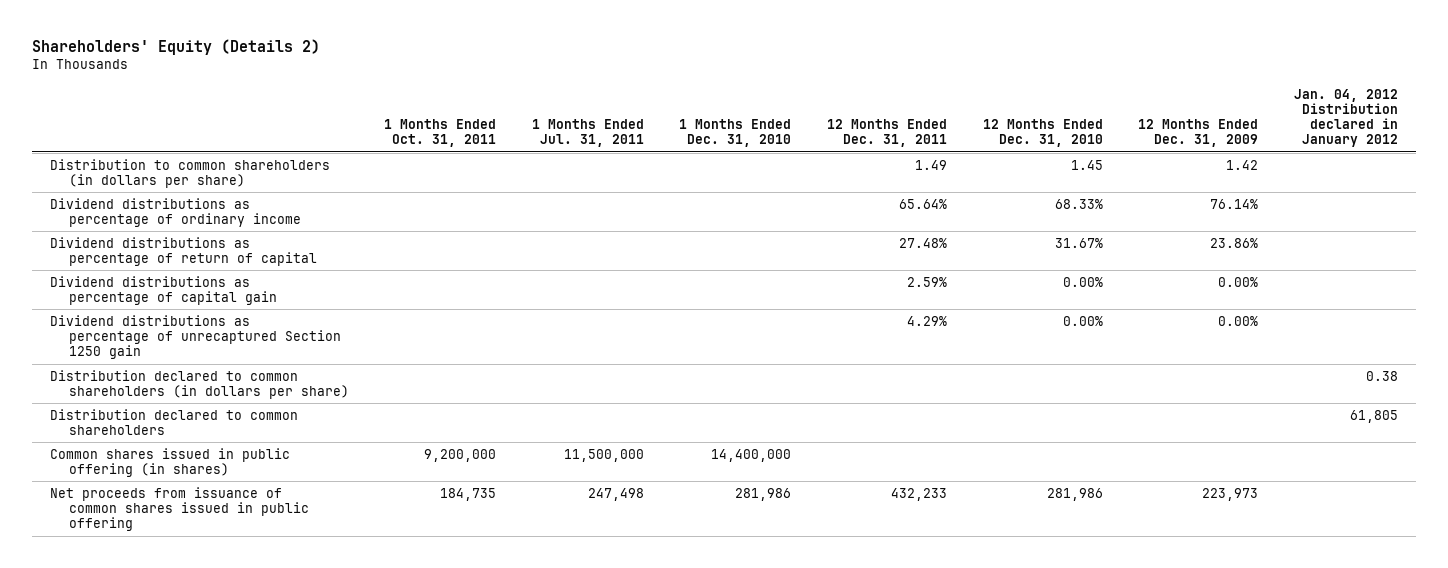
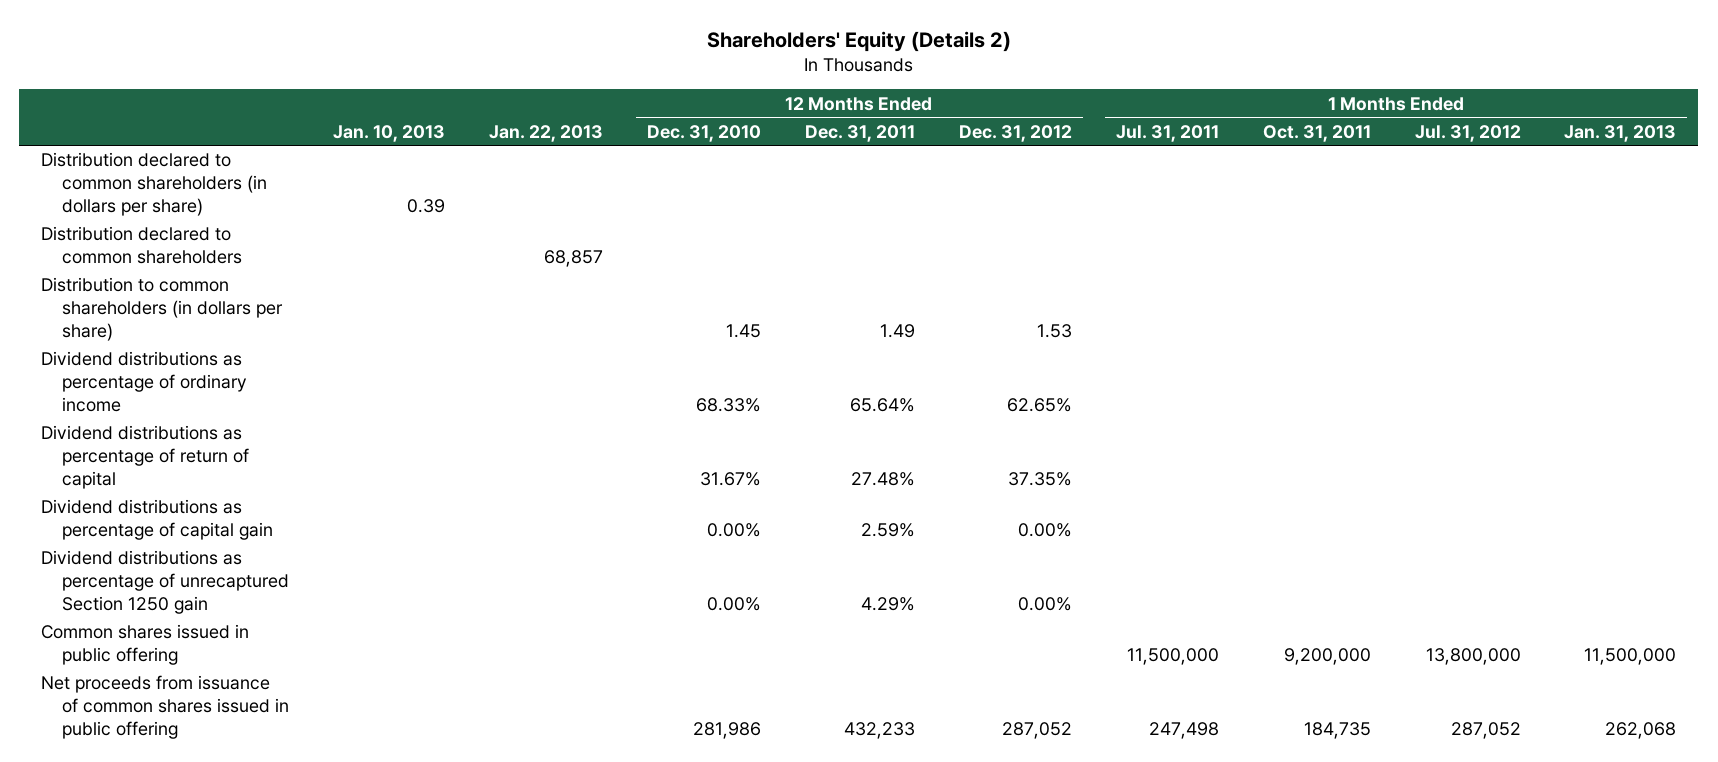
[679,119,792,148] 1 Months Ended Dec. 31, 2010 -> none
[1138,119,1259,148] 12 Months Ended Dec. 31, 2009 -> none
[1293,88,1398,148] Jan. 04, 2012 Distribution declared in January 2012 -> none
none -> [332,124,445,142] Jan. 10, 2013
none -> [488,124,603,142] Jan. 22, 2013
none -> [958,124,1072,142] Dec. 31, 2012
none -> [1414,124,1521,142] Jul. 31, 2012
none -> [1564,124,1677,142] Jan. 31, 2013
[49,369,349,400] Distribution declared to common shareholders (in dollars per share) -> [41,152,267,217] Distribution declared to common shareholders (in dollars per share)
[49,408,298,436] Distribution declared to common shareholders -> [41,226,242,265] Distribution declared to common shareholders
[49,447,290,478] Common shares issued in public offering (in shares) -> [41,624,250,666] Common shares issued in public offering

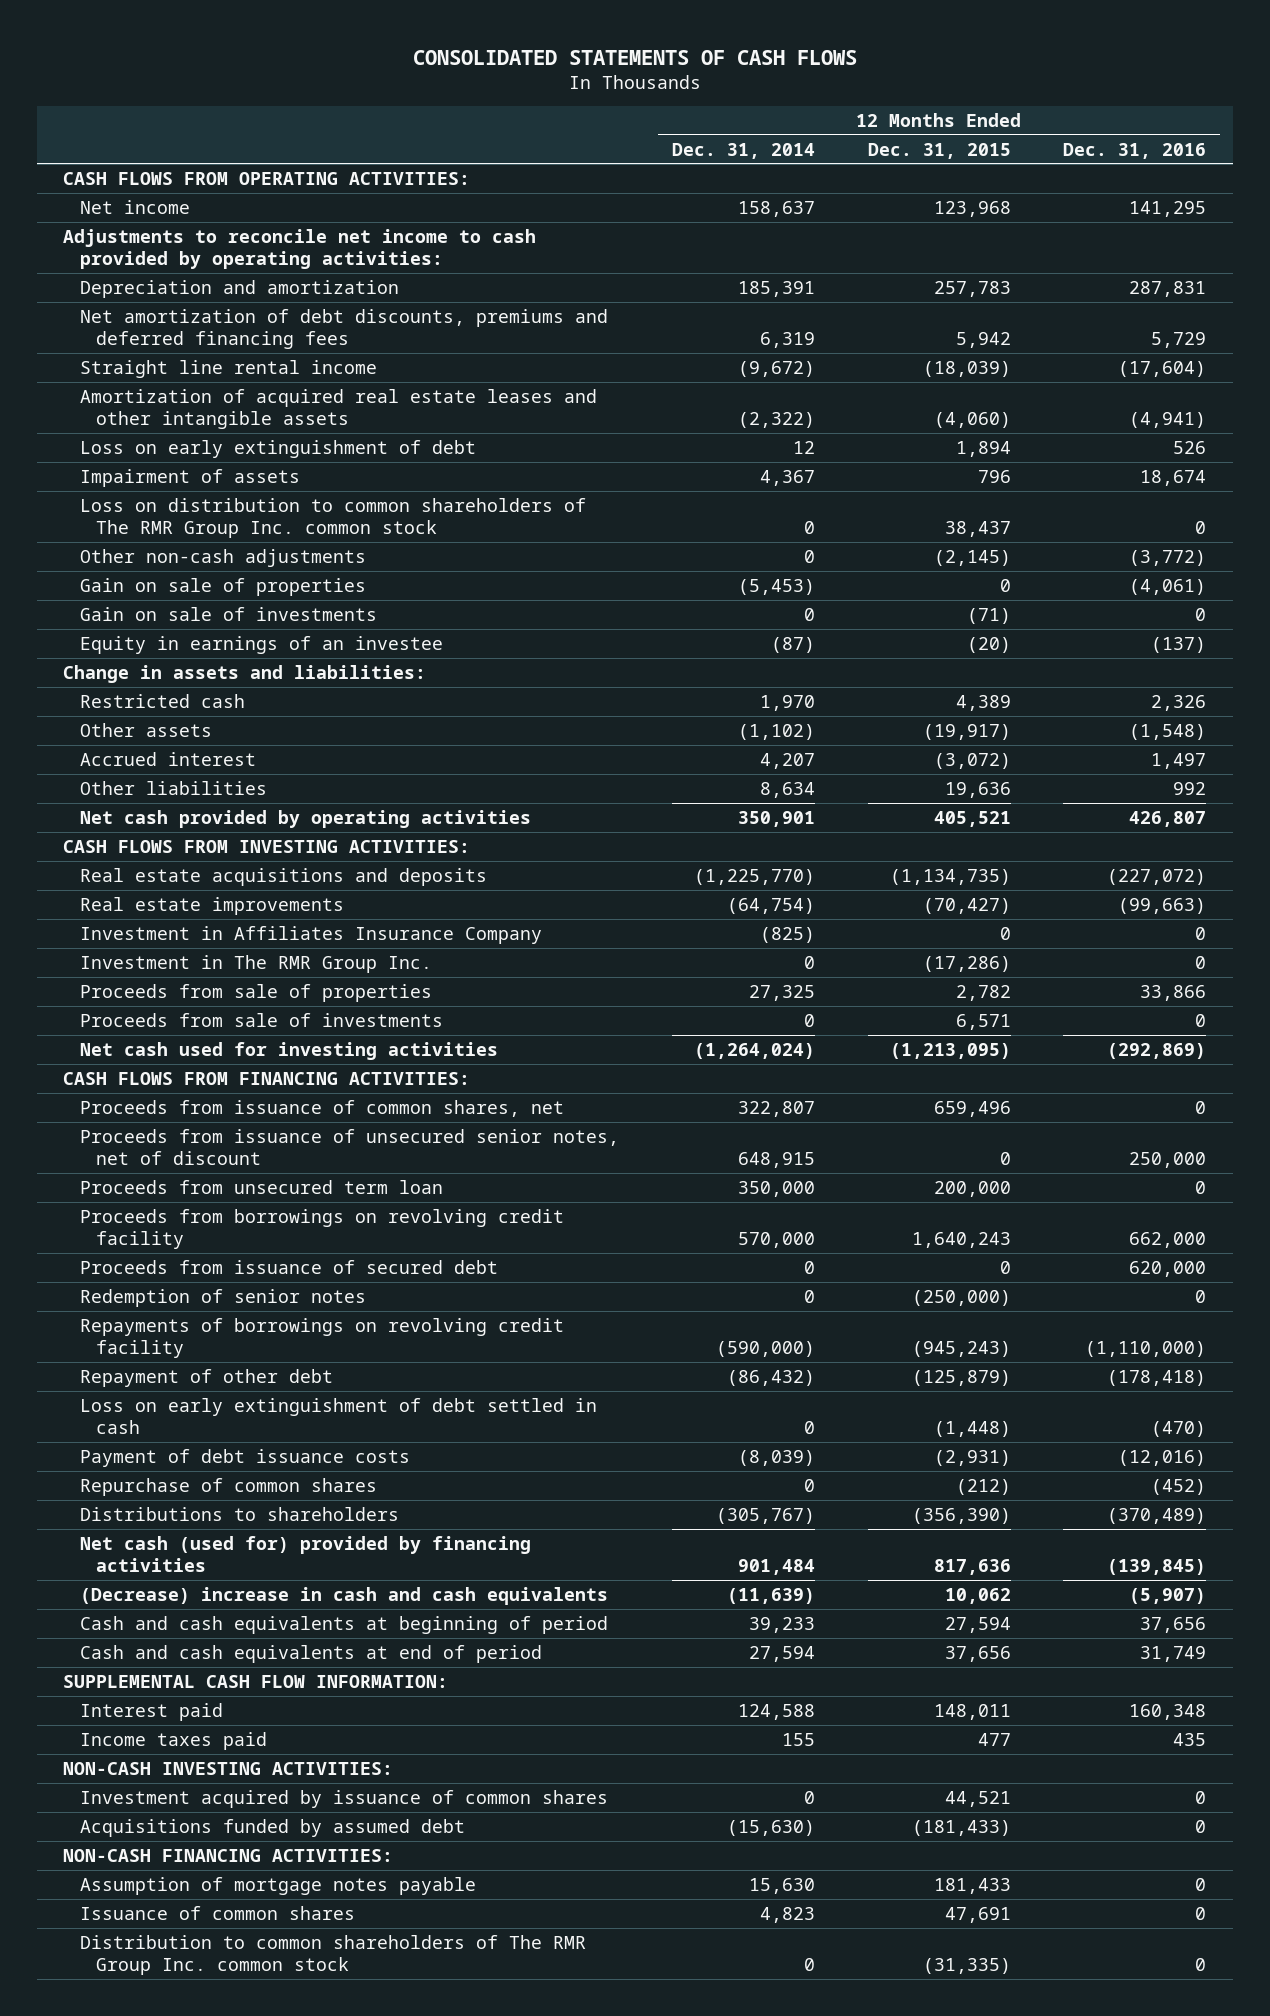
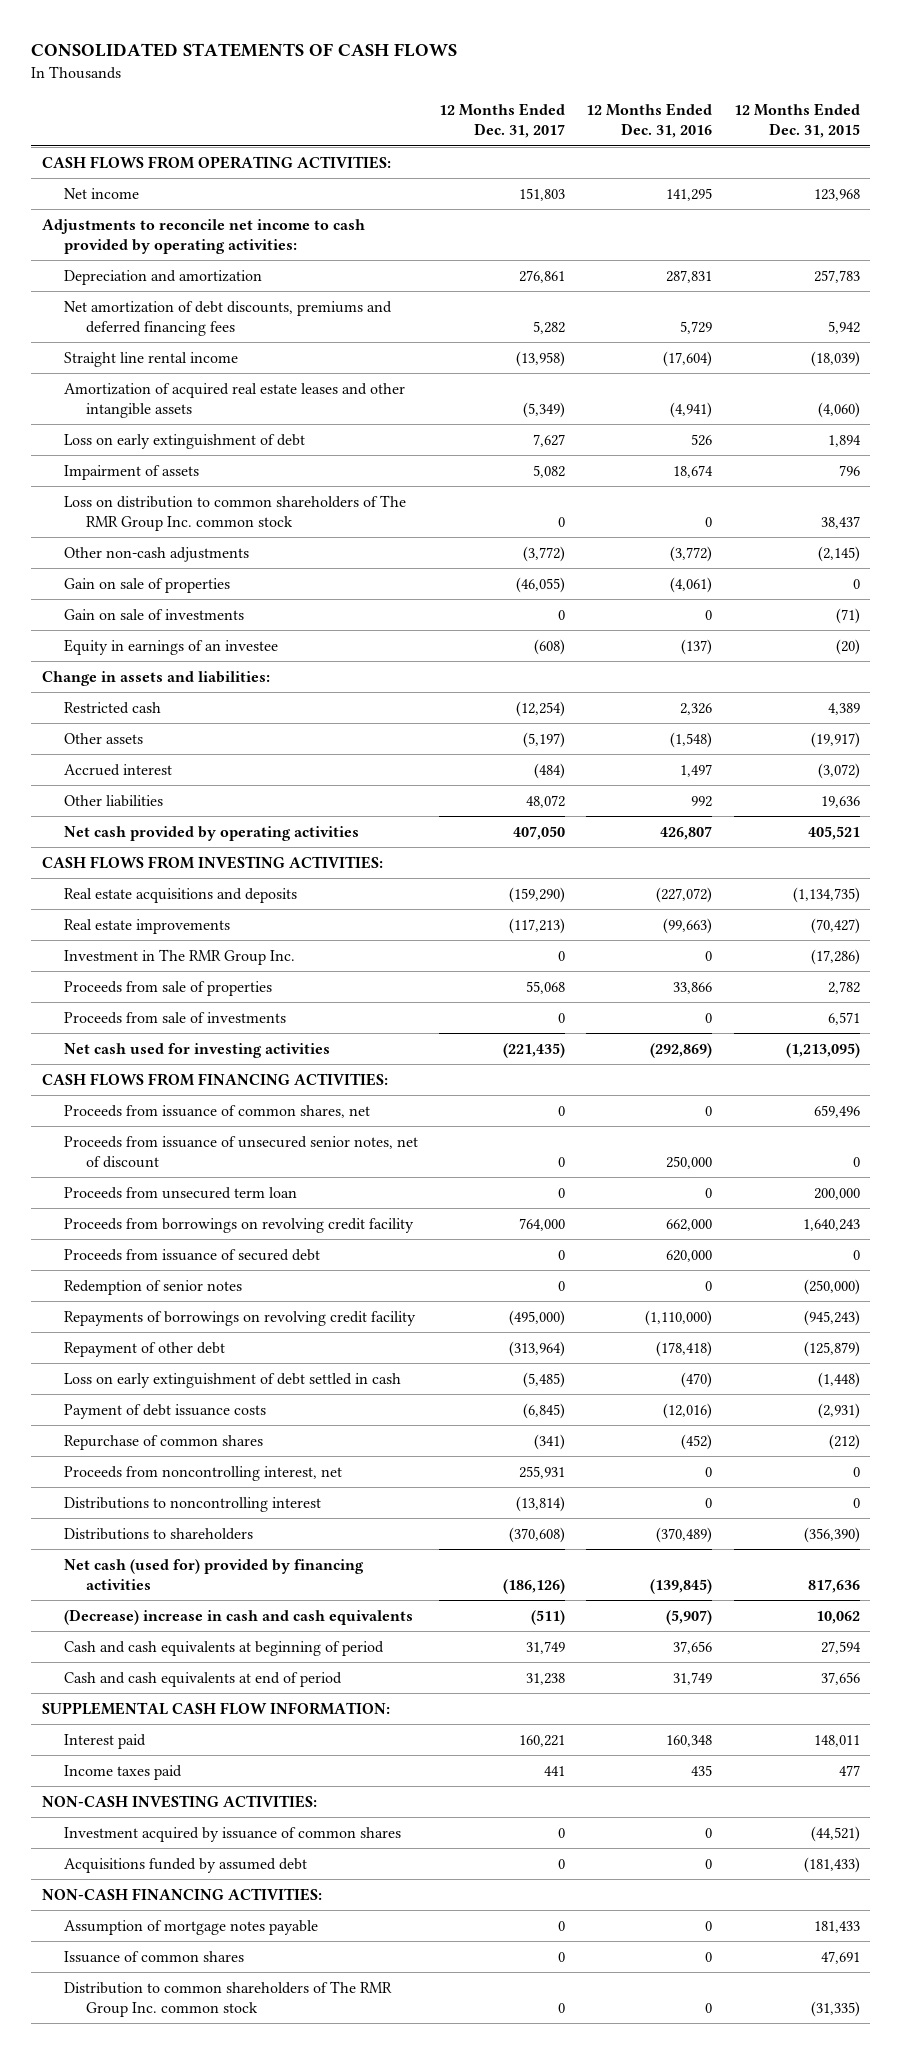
[671,142,815,159] Dec. 31, 2014 -> none
none -> [439,103,566,139] 12 Months Ended Dec. 31, 2017
[79,925,542,944] Investment in Affiliates Insurance Company -> none
none -> [63,1465,342,1481] Proceeds from noncontrolling interest, net
none -> [63,1496,321,1512] Distributions to noncontrolling interest
[944,1790,1011,1807] 44,521 -> [810,1825,860,1842] (44,521)

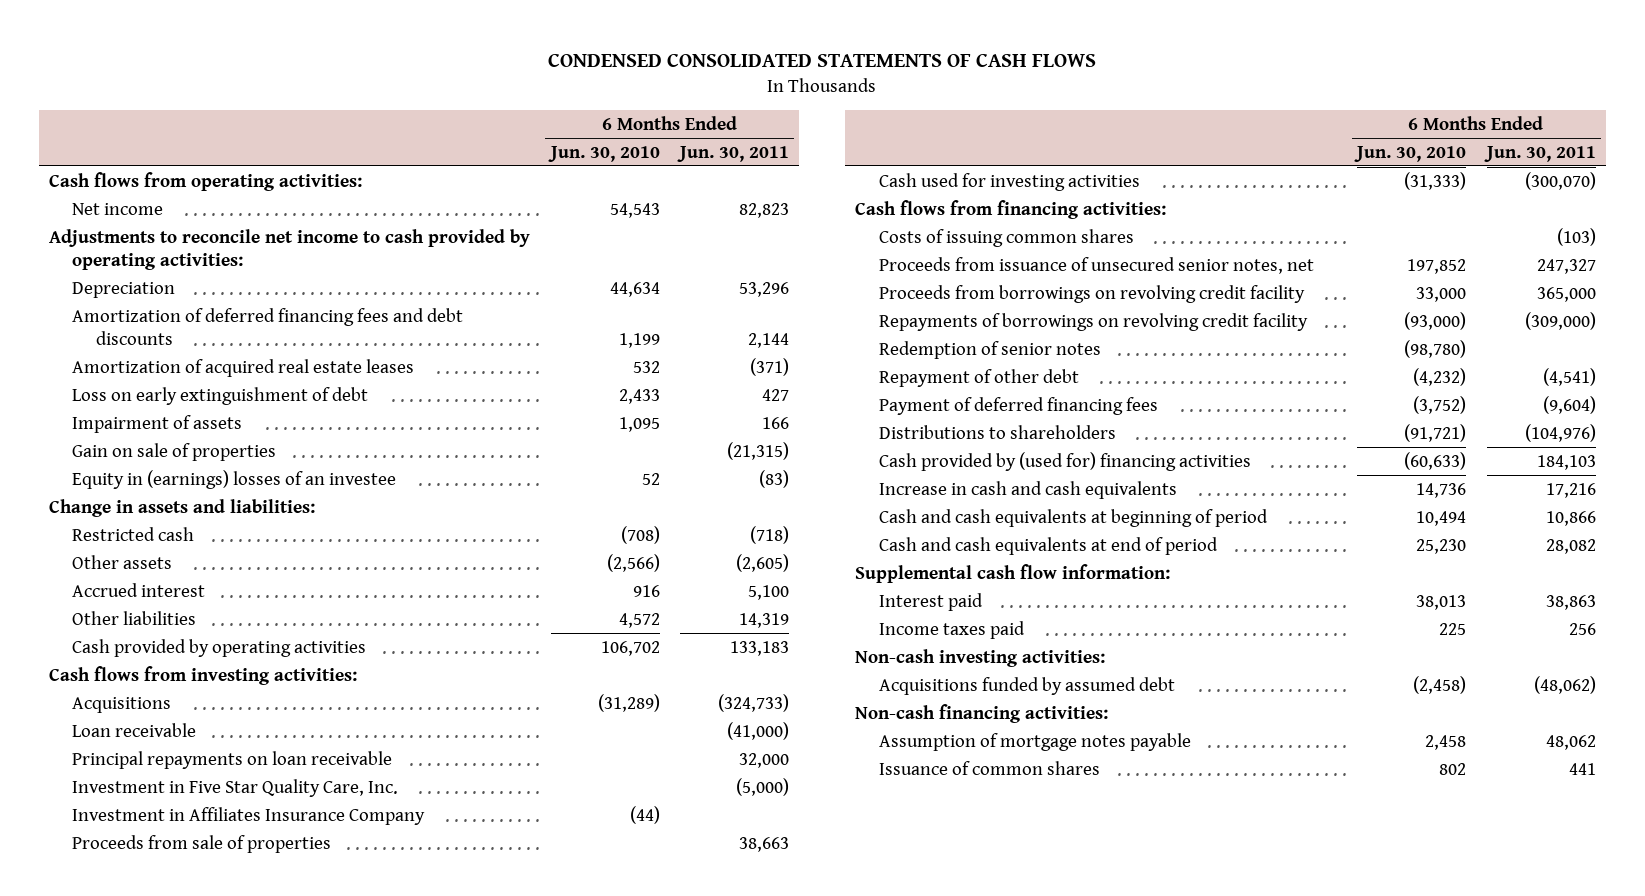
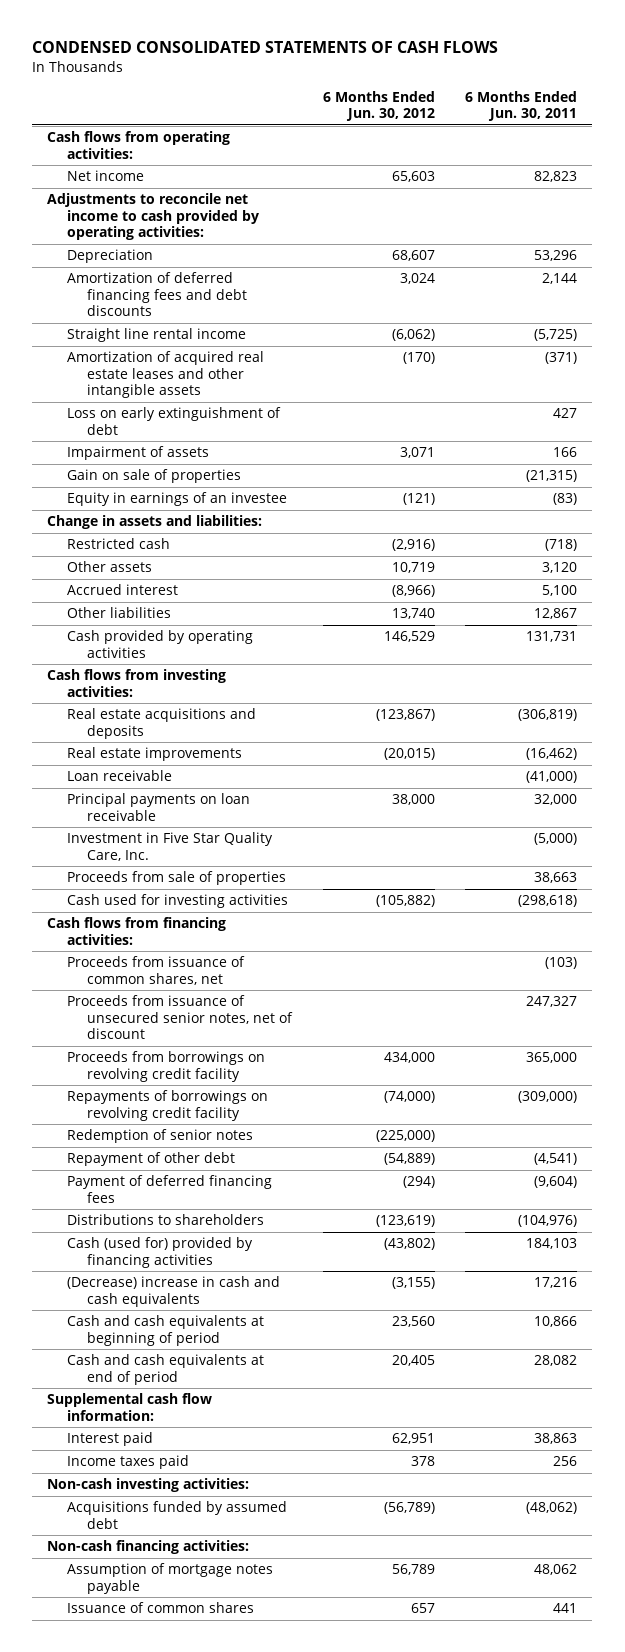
[547,145,660,162] Jun. 30, 2010 -> none
none -> [322,90,435,122] 6 Months Ended Jun. 30, 2012
none -> [67,328,247,343] Straight line rental income
[72,358,415,377] Amortization of acquired real estate leases -> [67,351,265,399] Amortization of acquired real estate leases and other intangible assets
[72,469,397,489] Equity in (earnings) losses of an investee -> [67,492,288,507] Equity in earnings of an investee
[736,553,790,572] (2,605) -> [542,562,578,574] 3,120
[739,612,790,628] 14,319 -> [534,608,578,620] 12,867
[730,640,790,656] 133,183 -> [526,631,578,643] 131,731
[72,696,172,713] Acquisitions -> [67,708,257,739] Real estate acquisitions and deposits
[718,693,790,712] (324,733) -> [518,709,578,722] (306,819)
none -> [67,747,243,762] Real estate improvements
[72,750,393,769] Principal repayments on loan receivable -> [67,793,251,821] Principal payments on loan receivable
[72,806,426,825] Investment in Affiliates Insurance Company -> none
[1524,171,1596,190] (300,070) -> [518,895,578,908] (298,618)
[878,228,1134,247] Costs of issuing common shares -> [67,956,246,985] Proceeds from issuance of common shares, net
[878,256,1314,274] Proceeds from issuance of unsecured senior notes, net -> [67,995,294,1040] Proceeds from issuance of unsecured senior notes, net of discount
[878,451,1251,471] Cash provided by (used for) financing activities -> [67,1237,254,1268] Cash (used for) provided by financing activities
[878,480,1177,499] Increase in cash and cash equivalents -> [67,1276,281,1307] (Decrease) increase in cash and cash equivalents

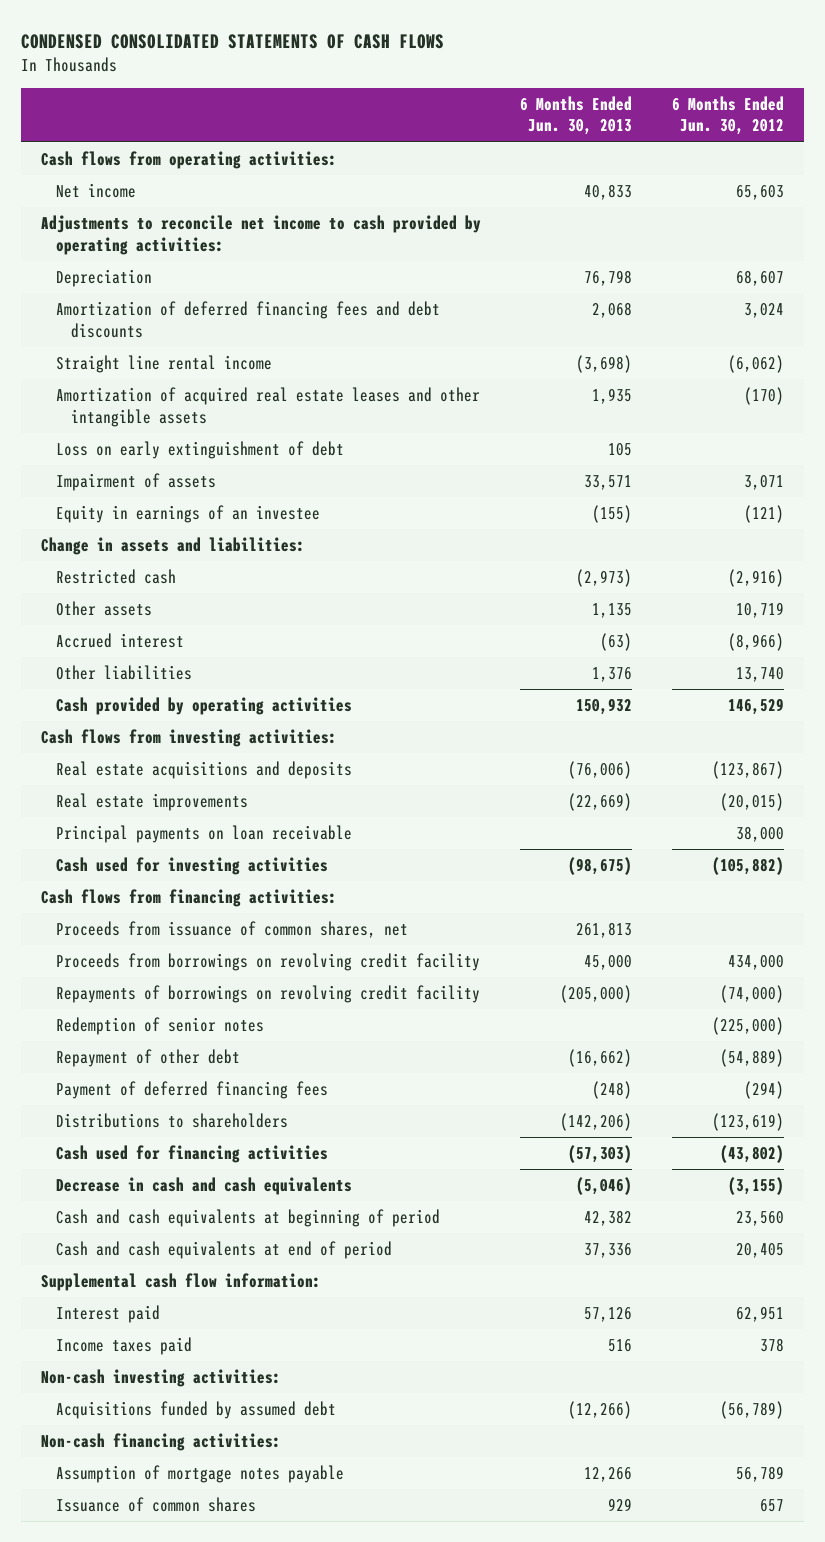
[465,90,578,122] 6 Months Ended Jun. 30, 2011 -> none
none -> [520,95,633,136] 6 Months Ended Jun. 30, 2013
[67,469,242,484] Gain on sale of properties -> none
[67,770,173,782] Loan receivable -> none
[67,832,274,861] Investment in Five Star Quality Care, Inc. -> none
[67,871,287,886] Proceeds from sale of properties -> none
[67,995,294,1040] Proceeds from issuance of unsecured senior notes, net of discount -> none
[67,1237,254,1268] Cash (used for) provided by financing activities -> [56,1145,329,1164] Cash used for financing activities
[67,1276,281,1307] (Decrease) increase in cash and cash equivalents -> [56,1177,353,1196] Decrease in cash and cash equivalents

